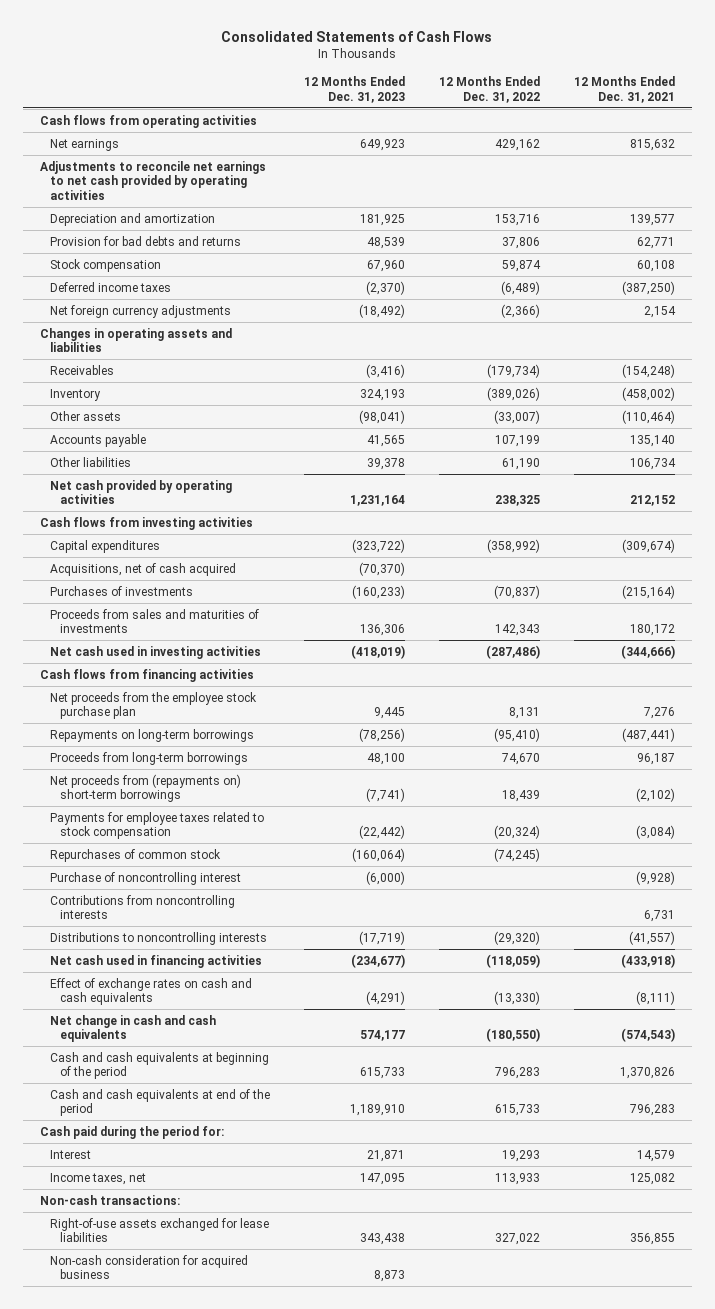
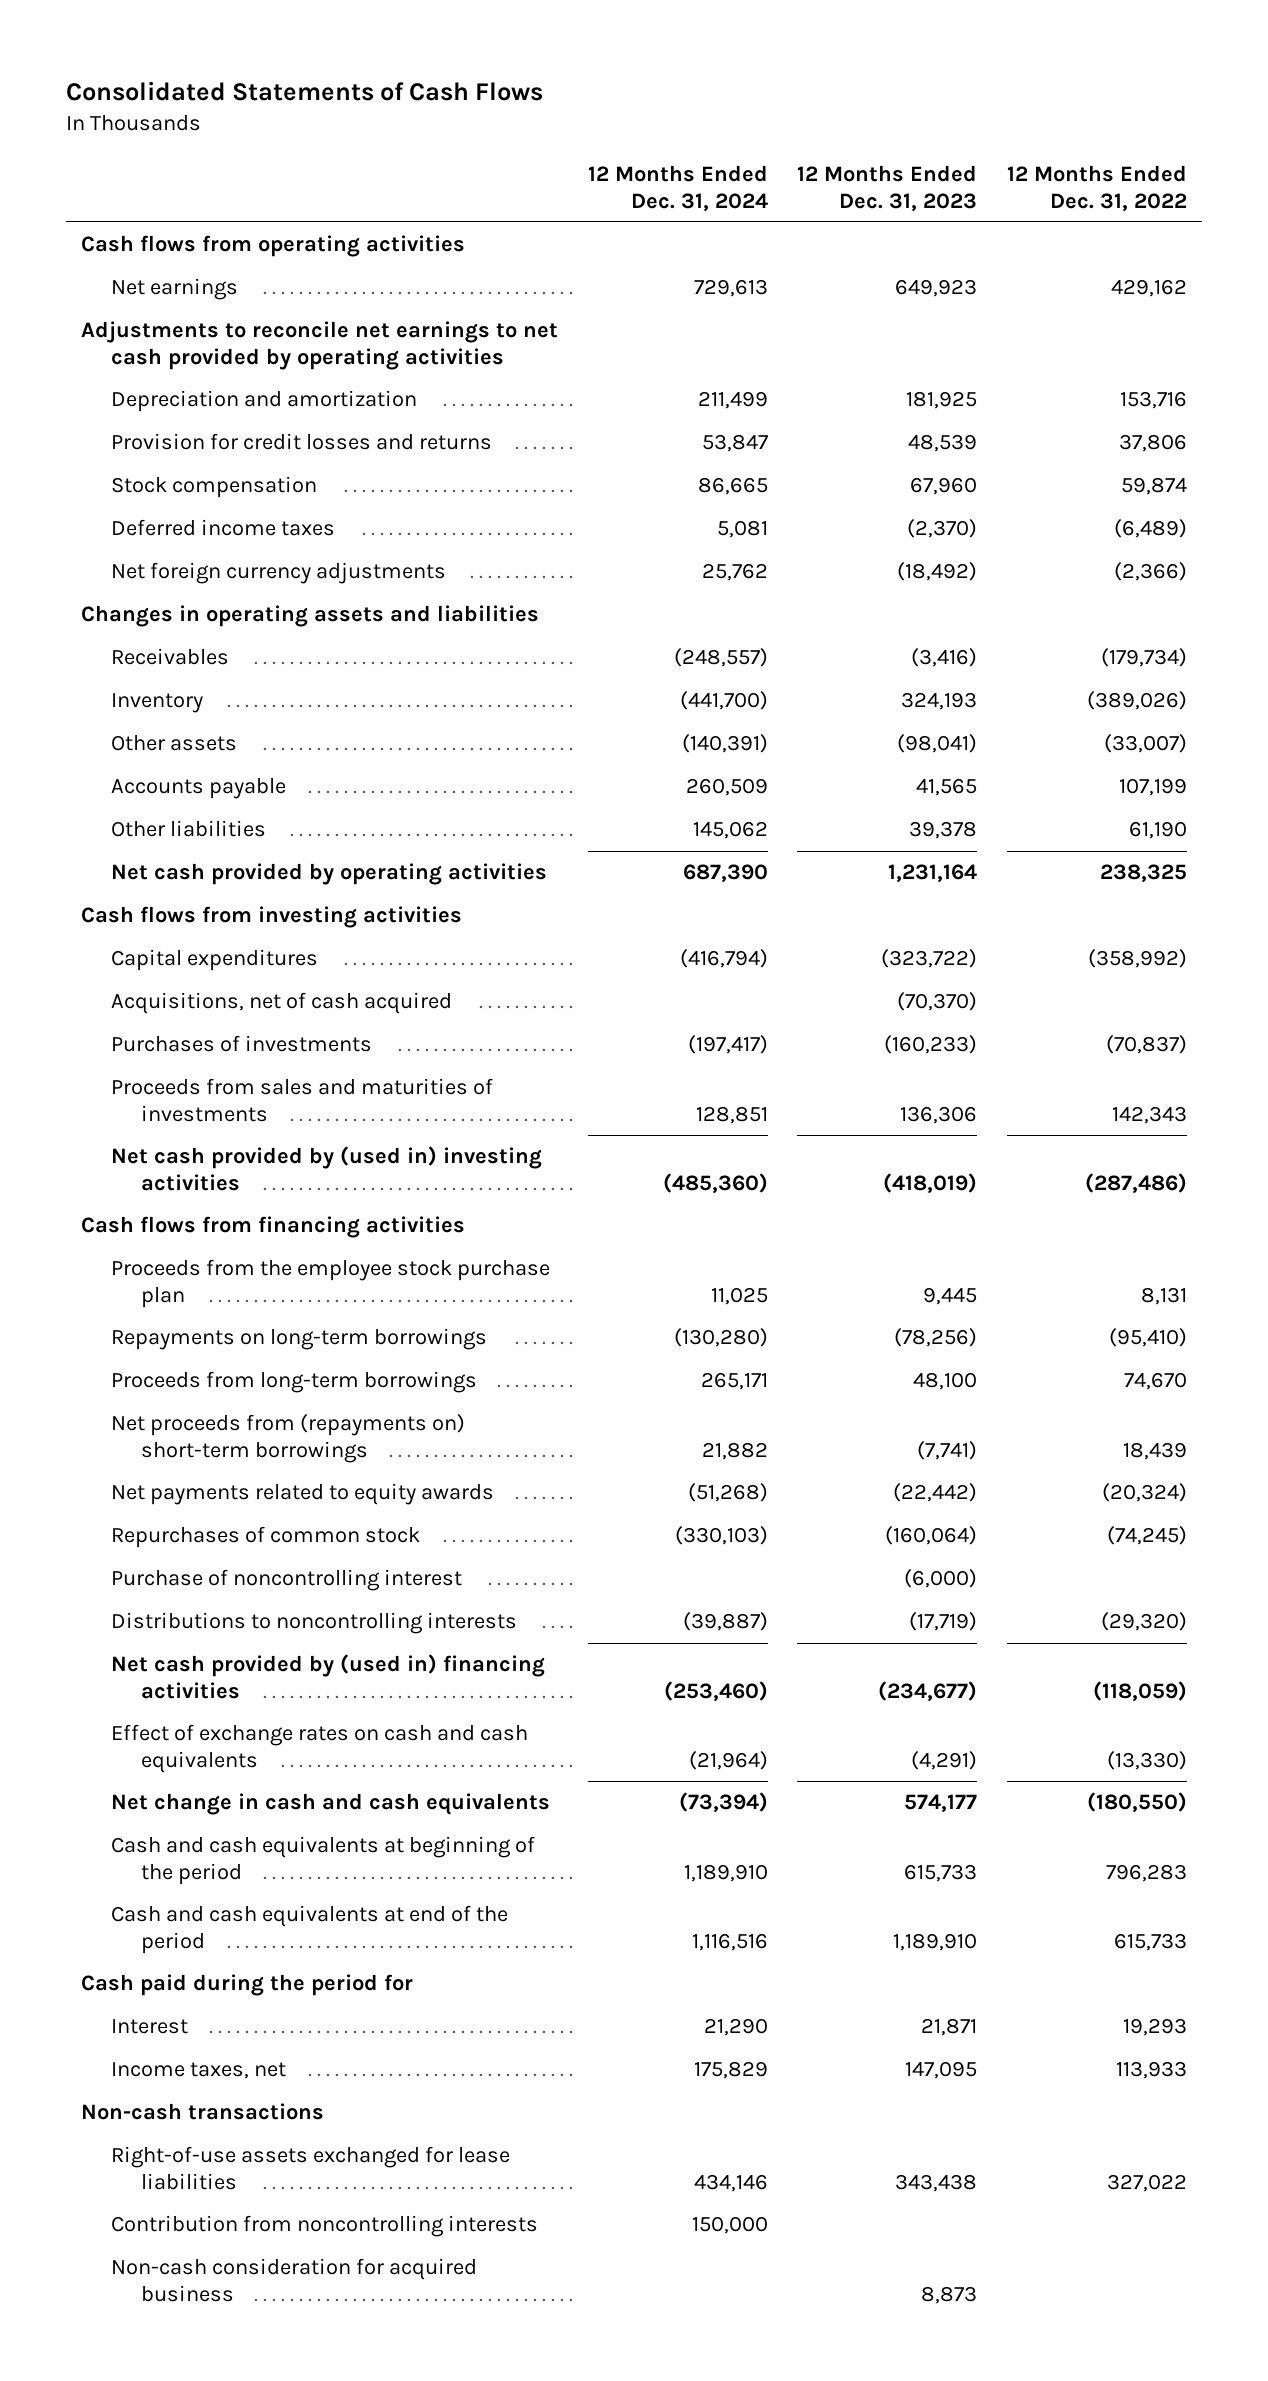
[573,76,675,103] 12 Months Ended Dec. 31, 2021 -> none
none -> [587,164,768,211] 12 Months Ended Dec. 31, 2024
[49,235,241,246] Provision for bad debts and returns -> [110,433,492,451] Provision for credit losses and returns
[49,645,261,659] Net cash used in investing activities -> [110,1146,542,1192] Net cash provided by (used in) investing activities
[49,691,257,720] Net proceeds from the employee stock purchase plan -> [110,1259,550,1309] Proceeds from the employee stock purchase plan
[49,811,264,840] Payments for employee taxes related to stock compensation -> [110,1483,494,1506] Net payments related to equity awards
[49,894,235,920] Contributions from noncontrolling interests -> none
[49,954,262,968] Net cash used in financing activities -> [110,1654,545,1700] Net cash provided by (used in) financing activities
[39,1125,224,1139] Cash paid during the period for: -> [80,1974,413,1997] Cash paid during the period for
[39,1194,180,1205] Non-cash transactions: -> [80,2103,324,2121] Non-cash transactions
none -> [110,2215,538,2238] Contribution from noncontrolling interests

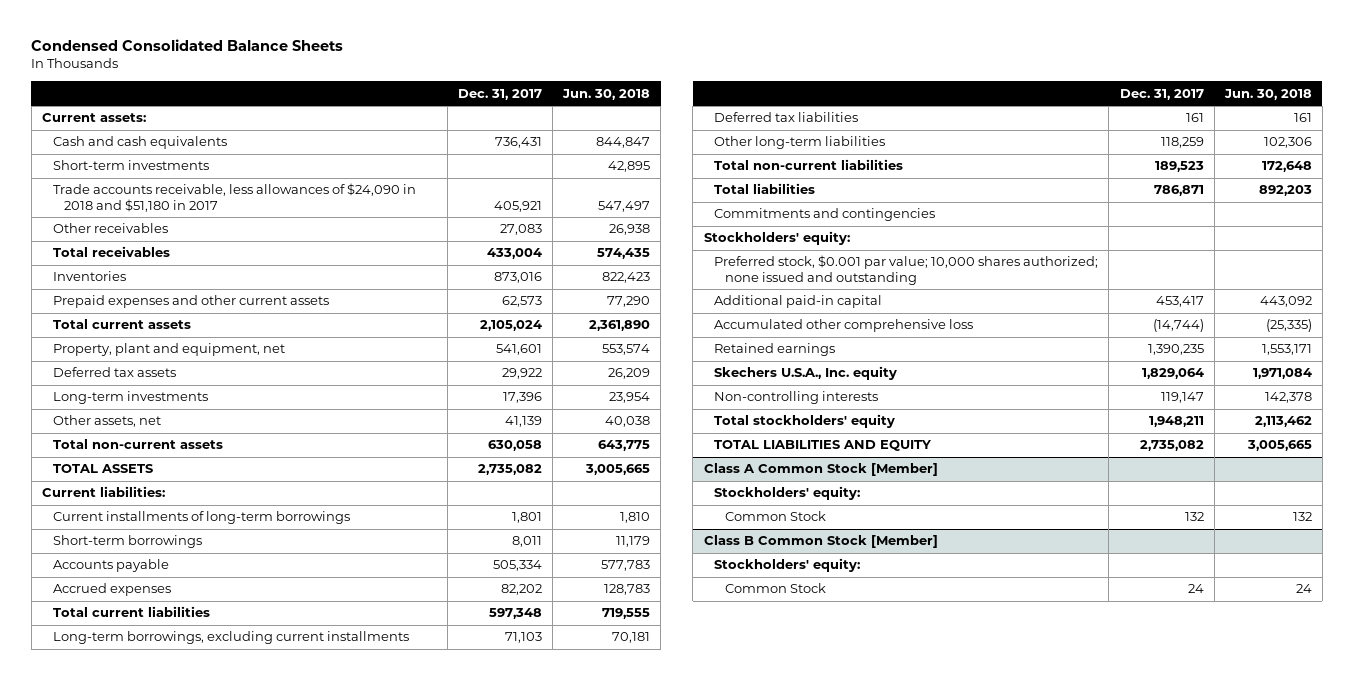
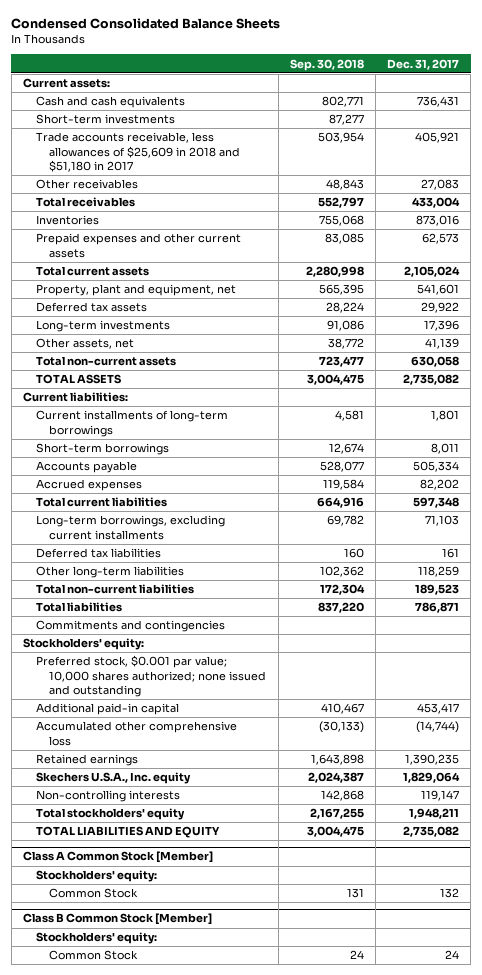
[562,88,651,100] Jun. 30, 2018 -> none
none -> [289,58,364,71] Sep. 30, 2018
[52,183,416,212] Trade accounts receivable, less allowances of $24,090 in 2018 and $51,180 in 2017 -> [36,132,241,172] Trade accounts receivable, less allowances of $25,609 in 2018 and $51,180 in 2017

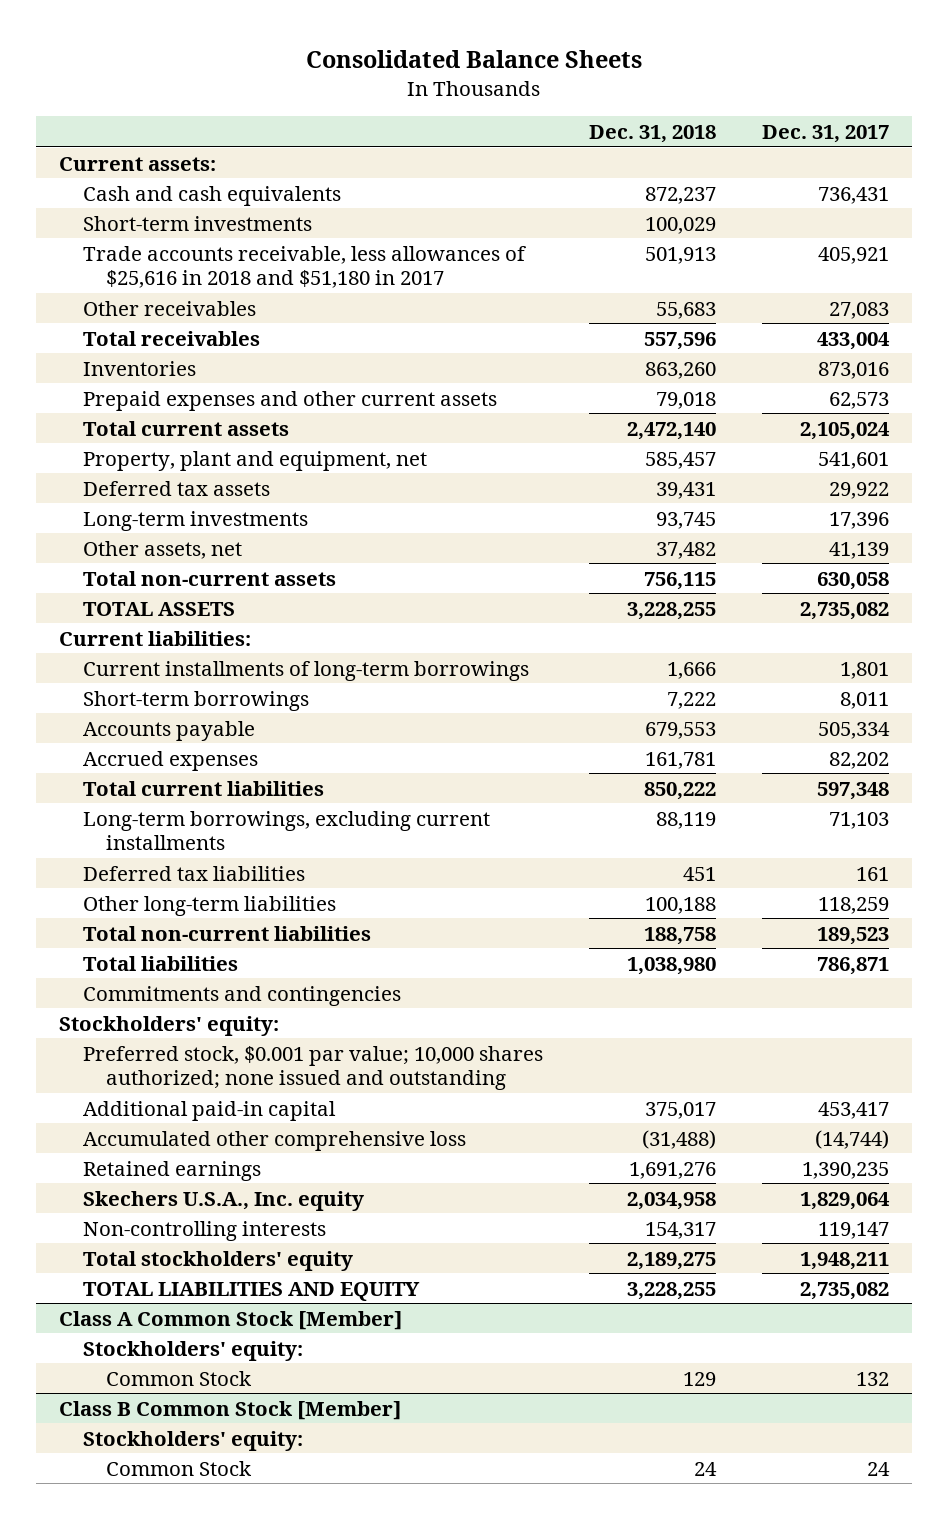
[11,18,281,30] Condensed Consolidated Balance Sheets -> [306,50,643,69] Consolidated Balance Sheets
[289,58,364,71] Sep. 30, 2018 -> none
none -> [588,125,716,144] Dec. 31, 2018
[36,132,241,172] Trade accounts receivable, less allowances of $25,609 in 2018 and $51,180 in 2017 -> [82,245,526,289] Trade accounts receivable, less allowances of $25,616 in 2018 and $51,180 in 2017

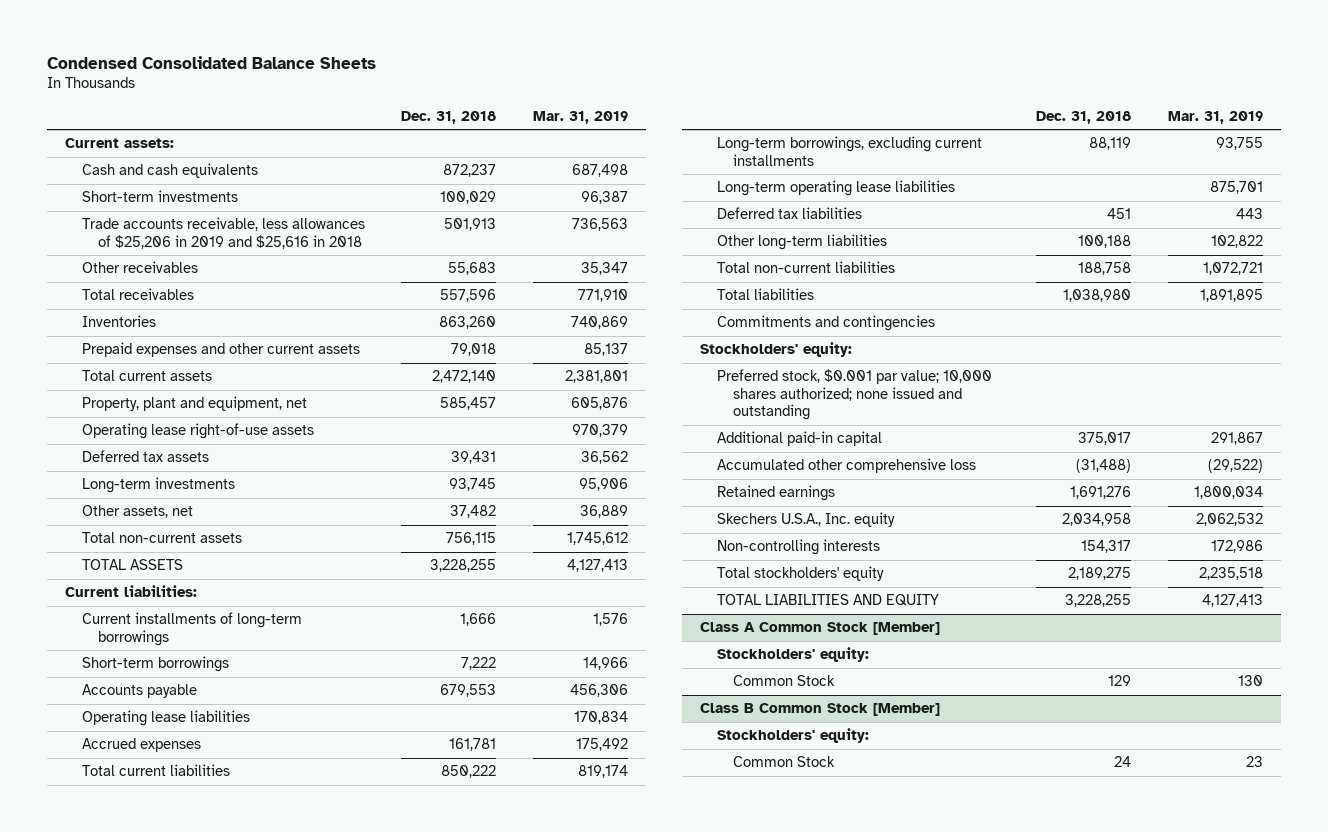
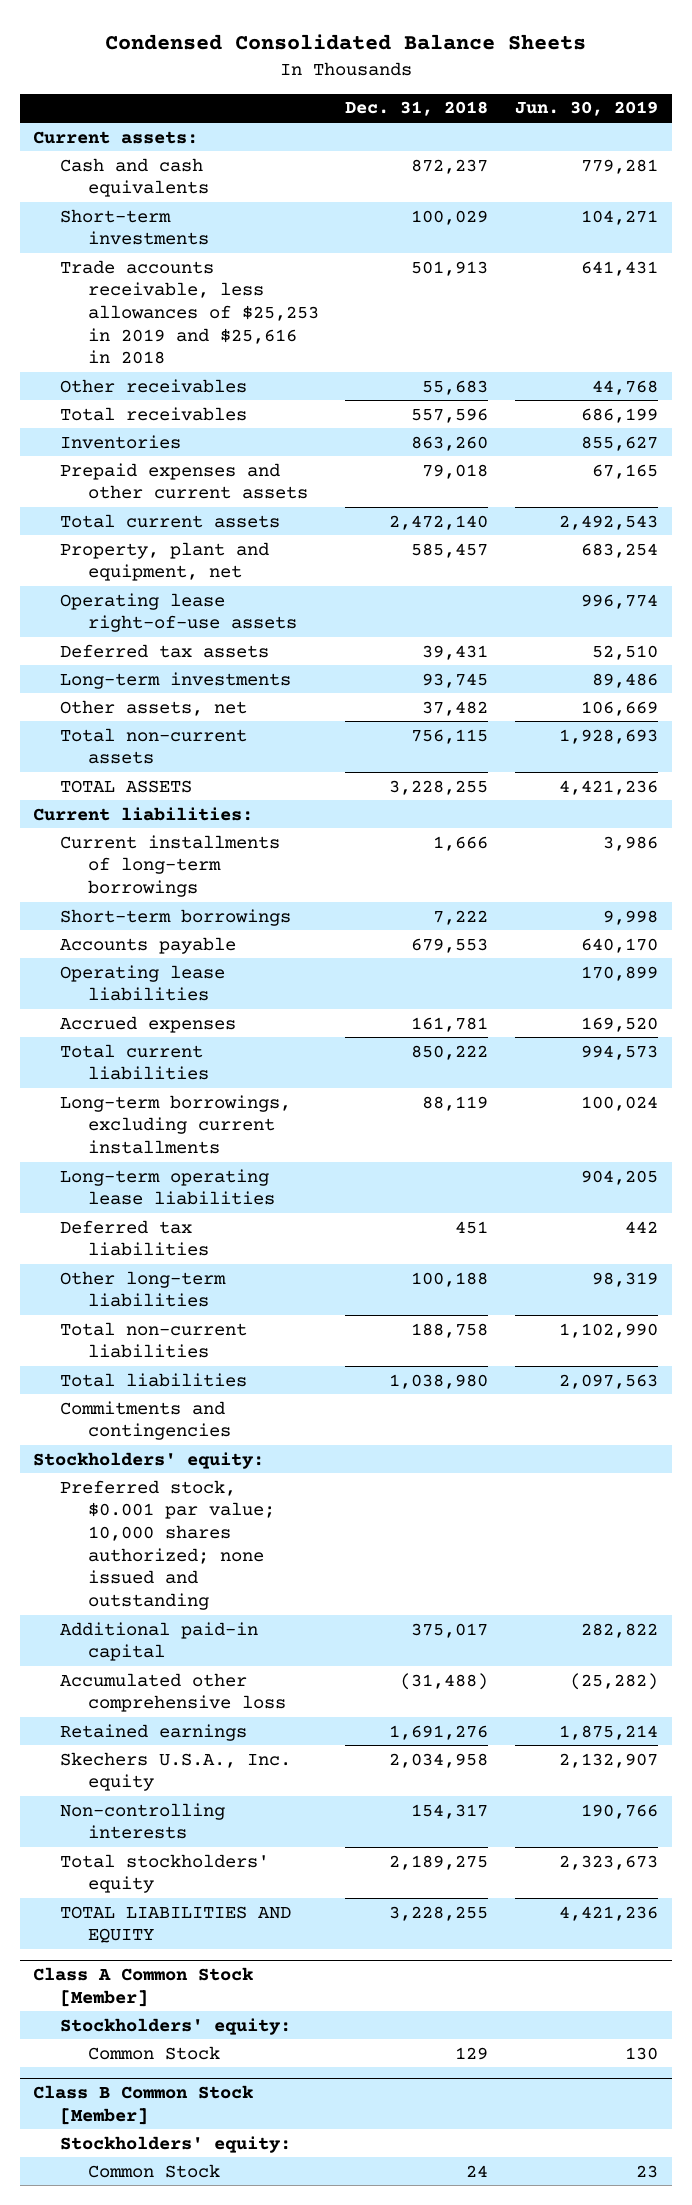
[532,110,628,124] Mar. 31, 2019 -> none
none -> [515,101,659,117] Jun. 30, 2019
[81,217,365,249] Trade accounts receivable, less allowances of $25,206 in 2019 and $25,616 in 2018 -> [60,259,319,365] Trade accounts receivable, less allowances of $25,253 in 2019 and $25,616 in 2018

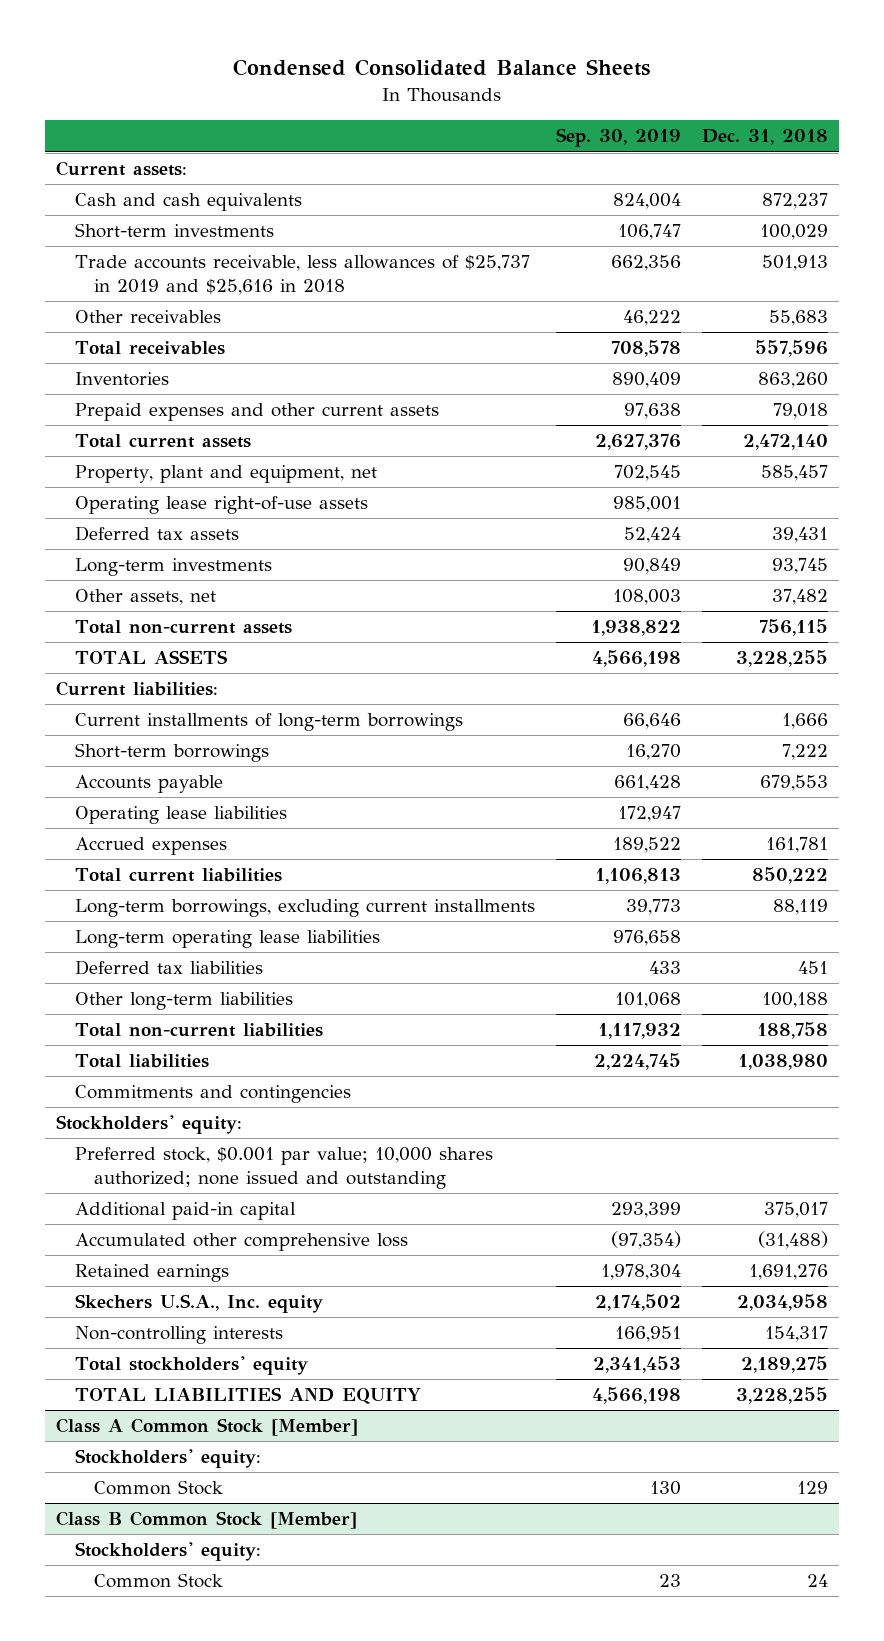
[515,101,659,117] Jun. 30, 2019 -> none
none -> [556,128,682,148] Sep. 30, 2019
[60,259,319,365] Trade accounts receivable, less allowances of $25,253 in 2019 and $25,616 in 2018 -> [75,255,531,296] Trade accounts receivable, less allowances of $25,737 in 2019 and $25,616 in 2018

